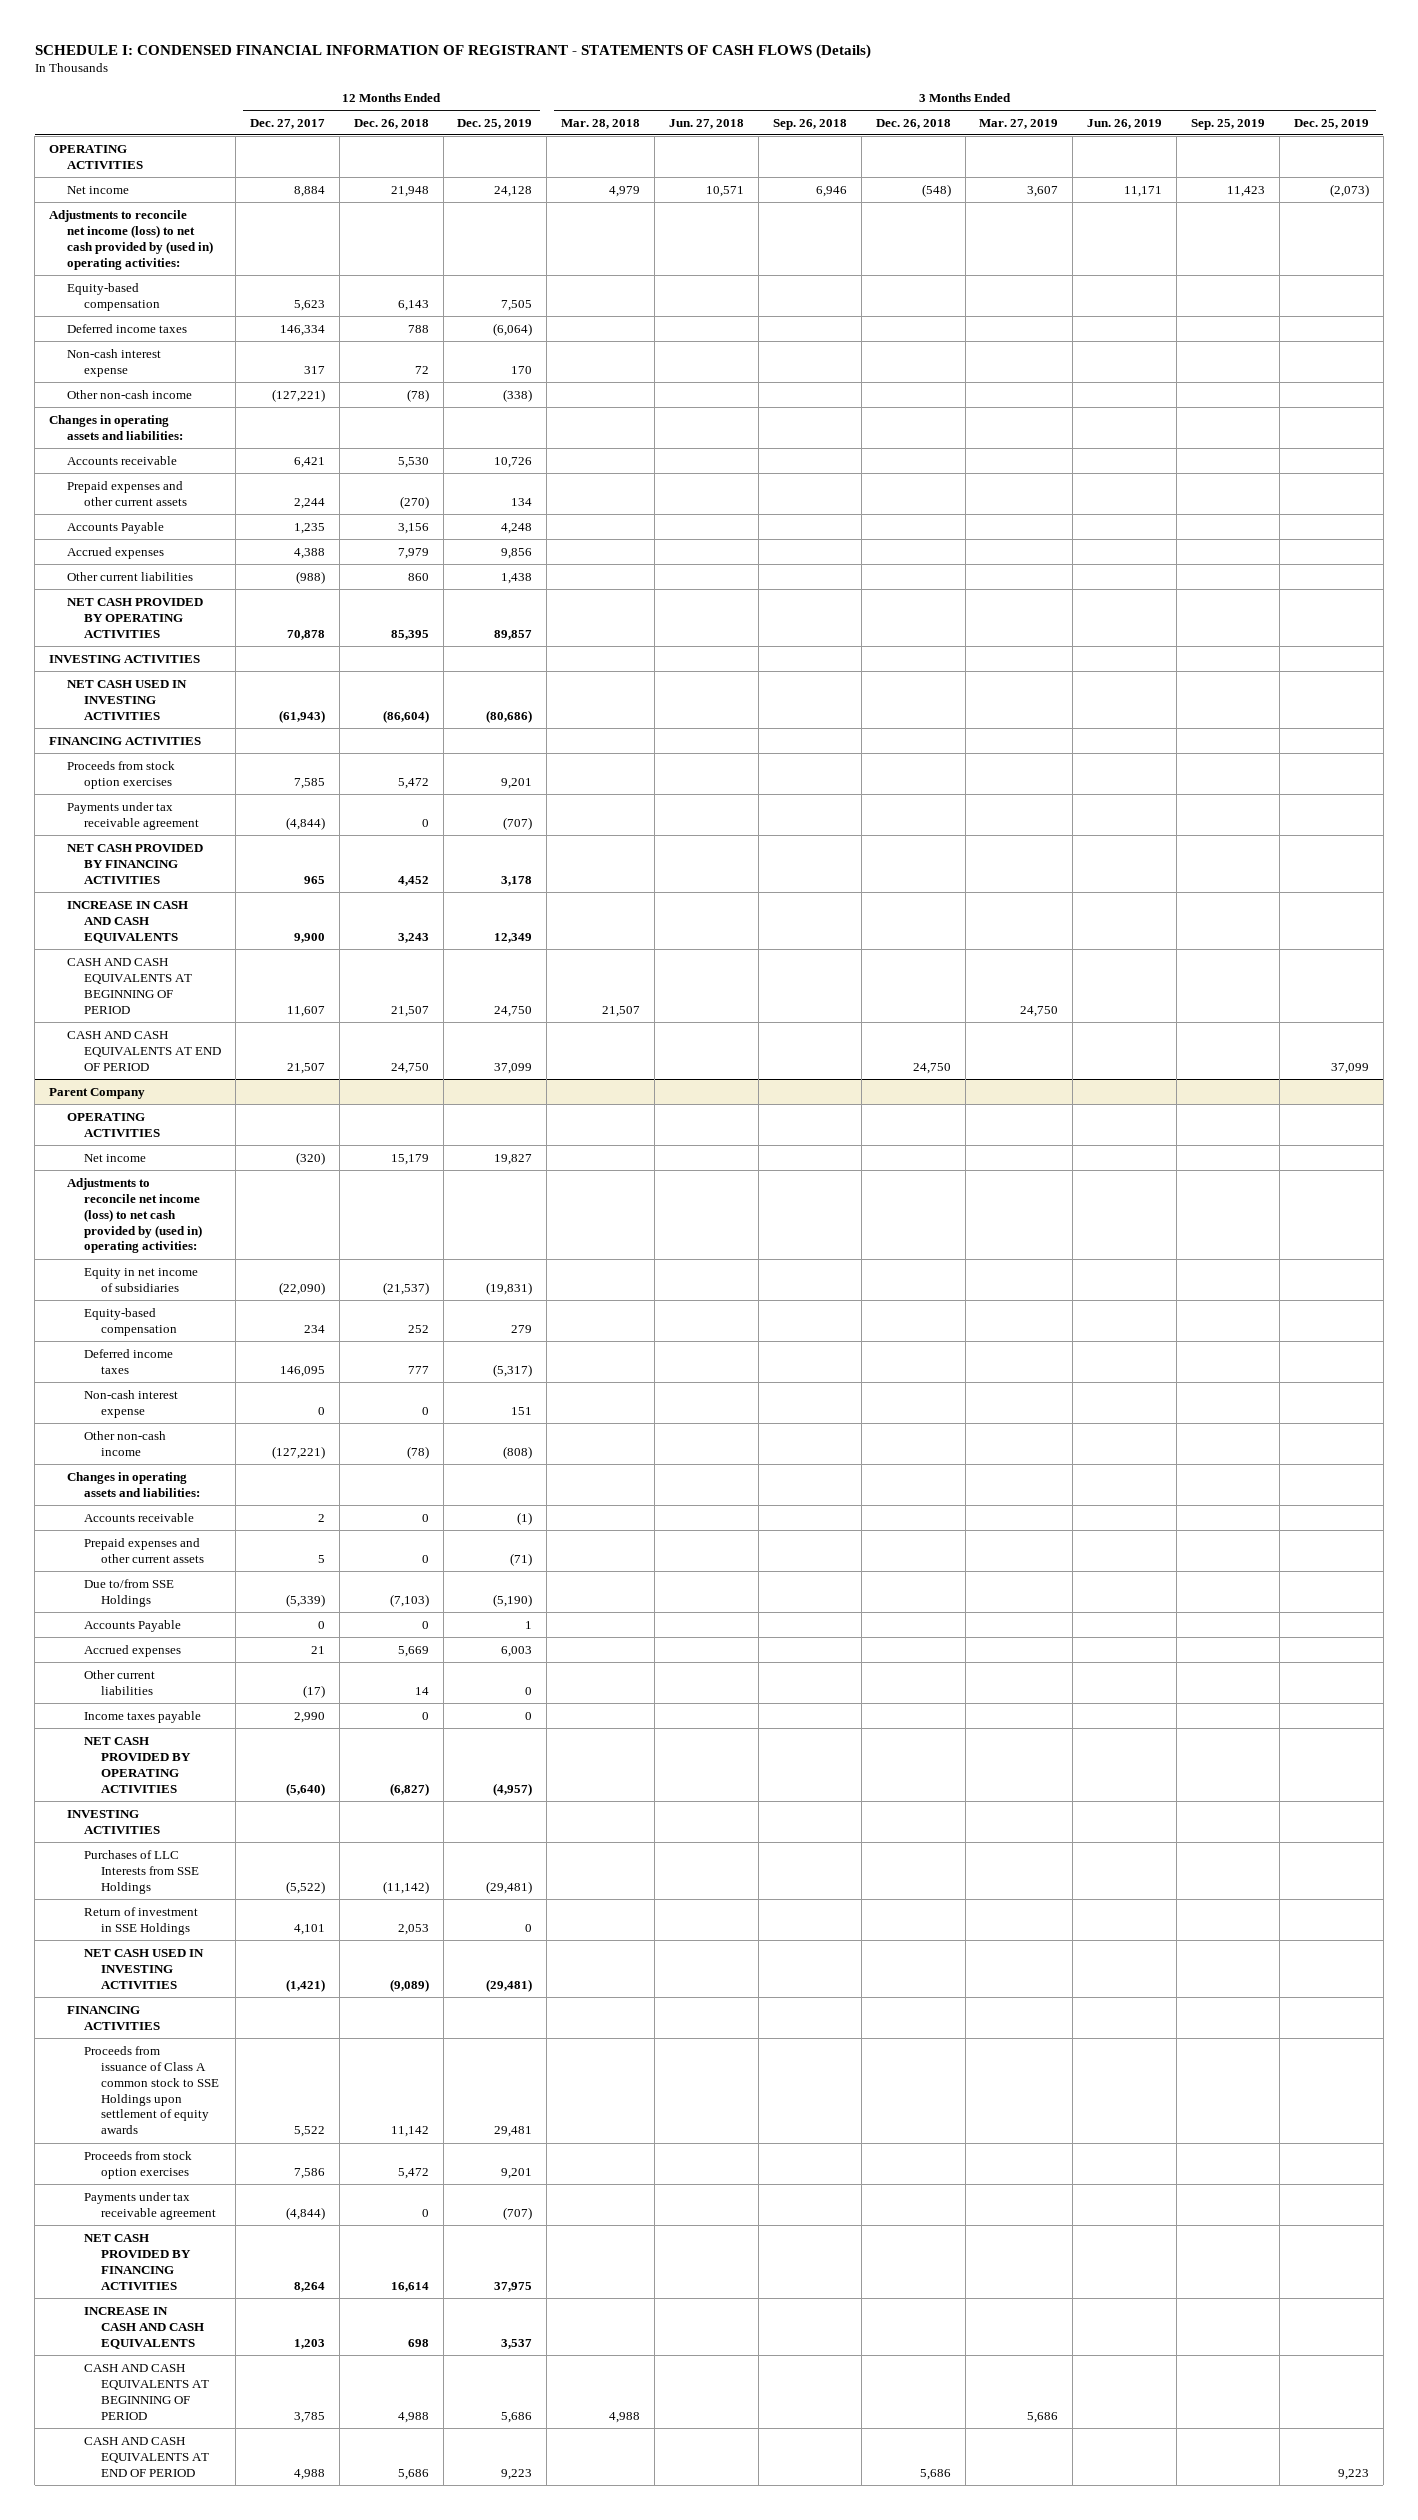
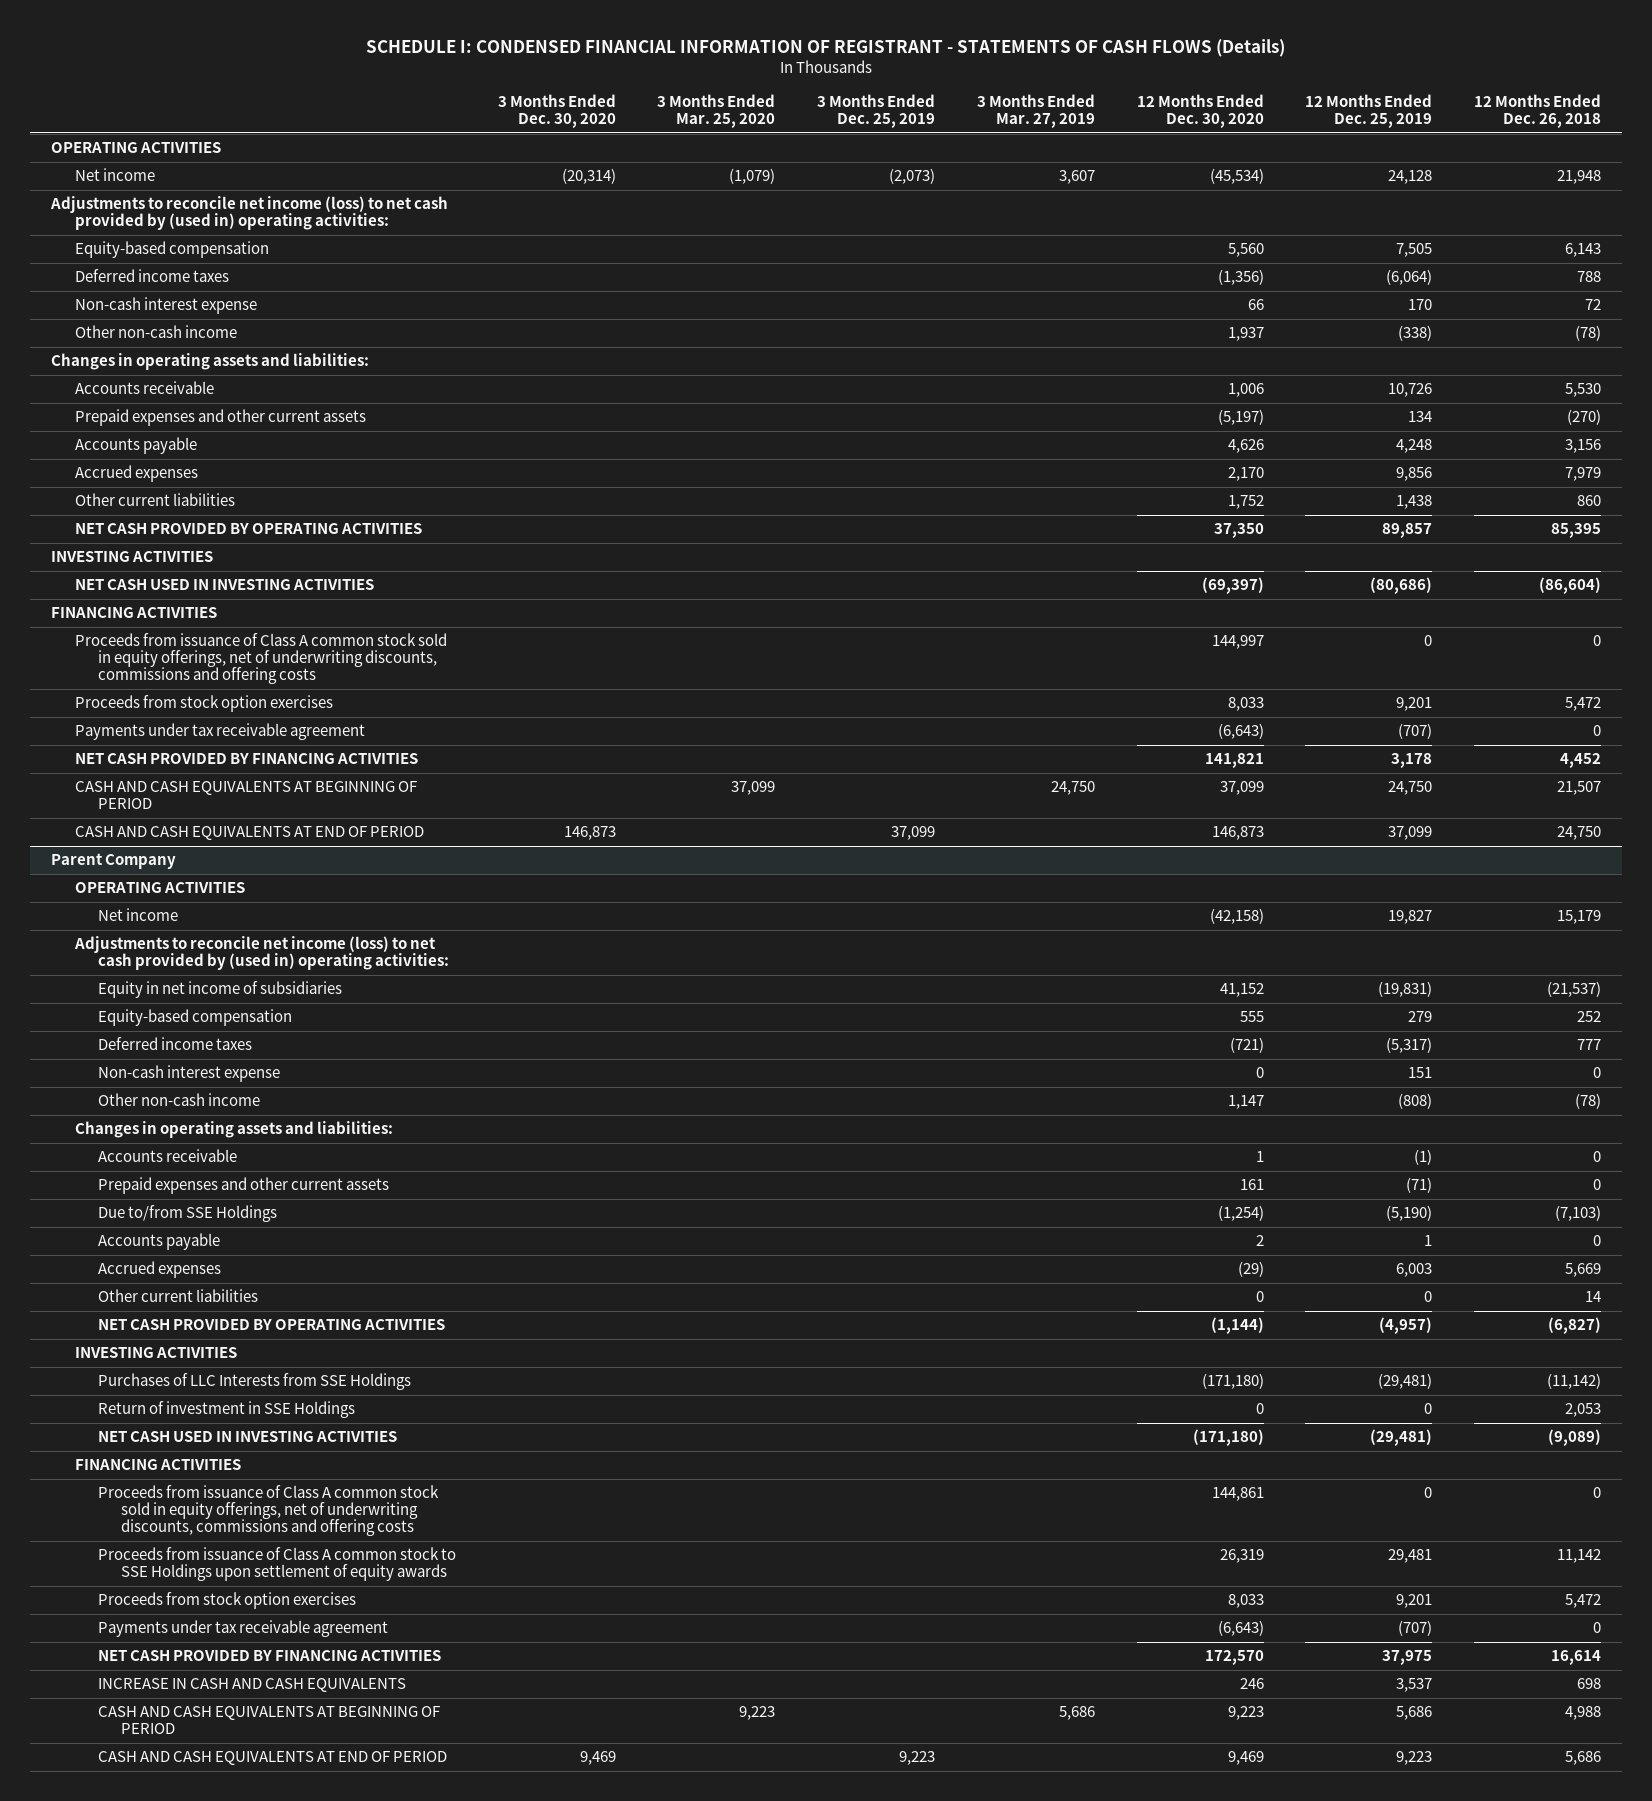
[249,118,325,129] Dec. 27, 2017 -> none
[561,118,641,129] Mar. 28, 2018 -> none
[669,118,745,129] Jun. 27, 2018 -> none
[772,118,847,130] Sep. 26, 2018 -> none
[875,118,951,129] Dec. 26, 2018 -> none
[1087,118,1163,129] Jun. 26, 2019 -> none
[1190,118,1265,130] Sep. 25, 2019 -> none
none -> [497,94,616,129] 3 Months Ended Dec. 30, 2020
none -> [657,94,776,129] 3 Months Ended Mar. 25, 2020
none -> [1136,94,1264,129] 12 Months Ended Dec. 30, 2020
[66,521,164,534] Accounts Payable -> [74,437,197,455] Accounts payable
none -> [74,633,447,685] Proceeds from issuance of Class A common stock sold in equity offerings, net of underwriting discounts, commissions and offering costs
[66,900,188,943] INCREASE IN CASH AND CASH EQUIVALENTS -> none
[84,1619,182,1632] Accounts Payable -> [97,1233,220,1251] Accounts payable
[84,1710,202,1723] Income taxes payable -> none
none -> [97,1485,439,1537] Proceeds from issuance of Class A common stock sold in equity offerings, net of underwriting discounts, commissions and offering costs

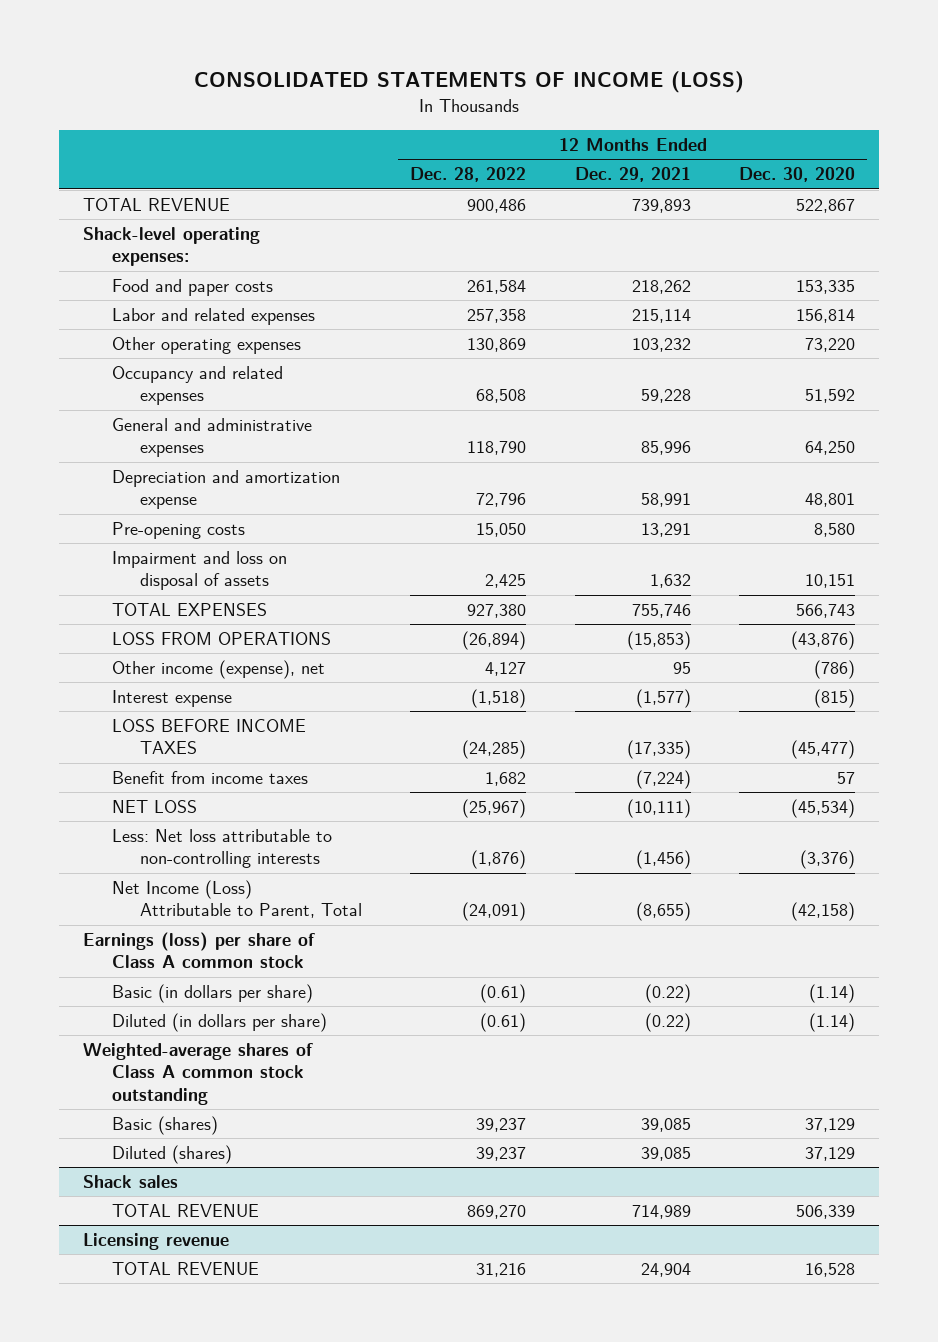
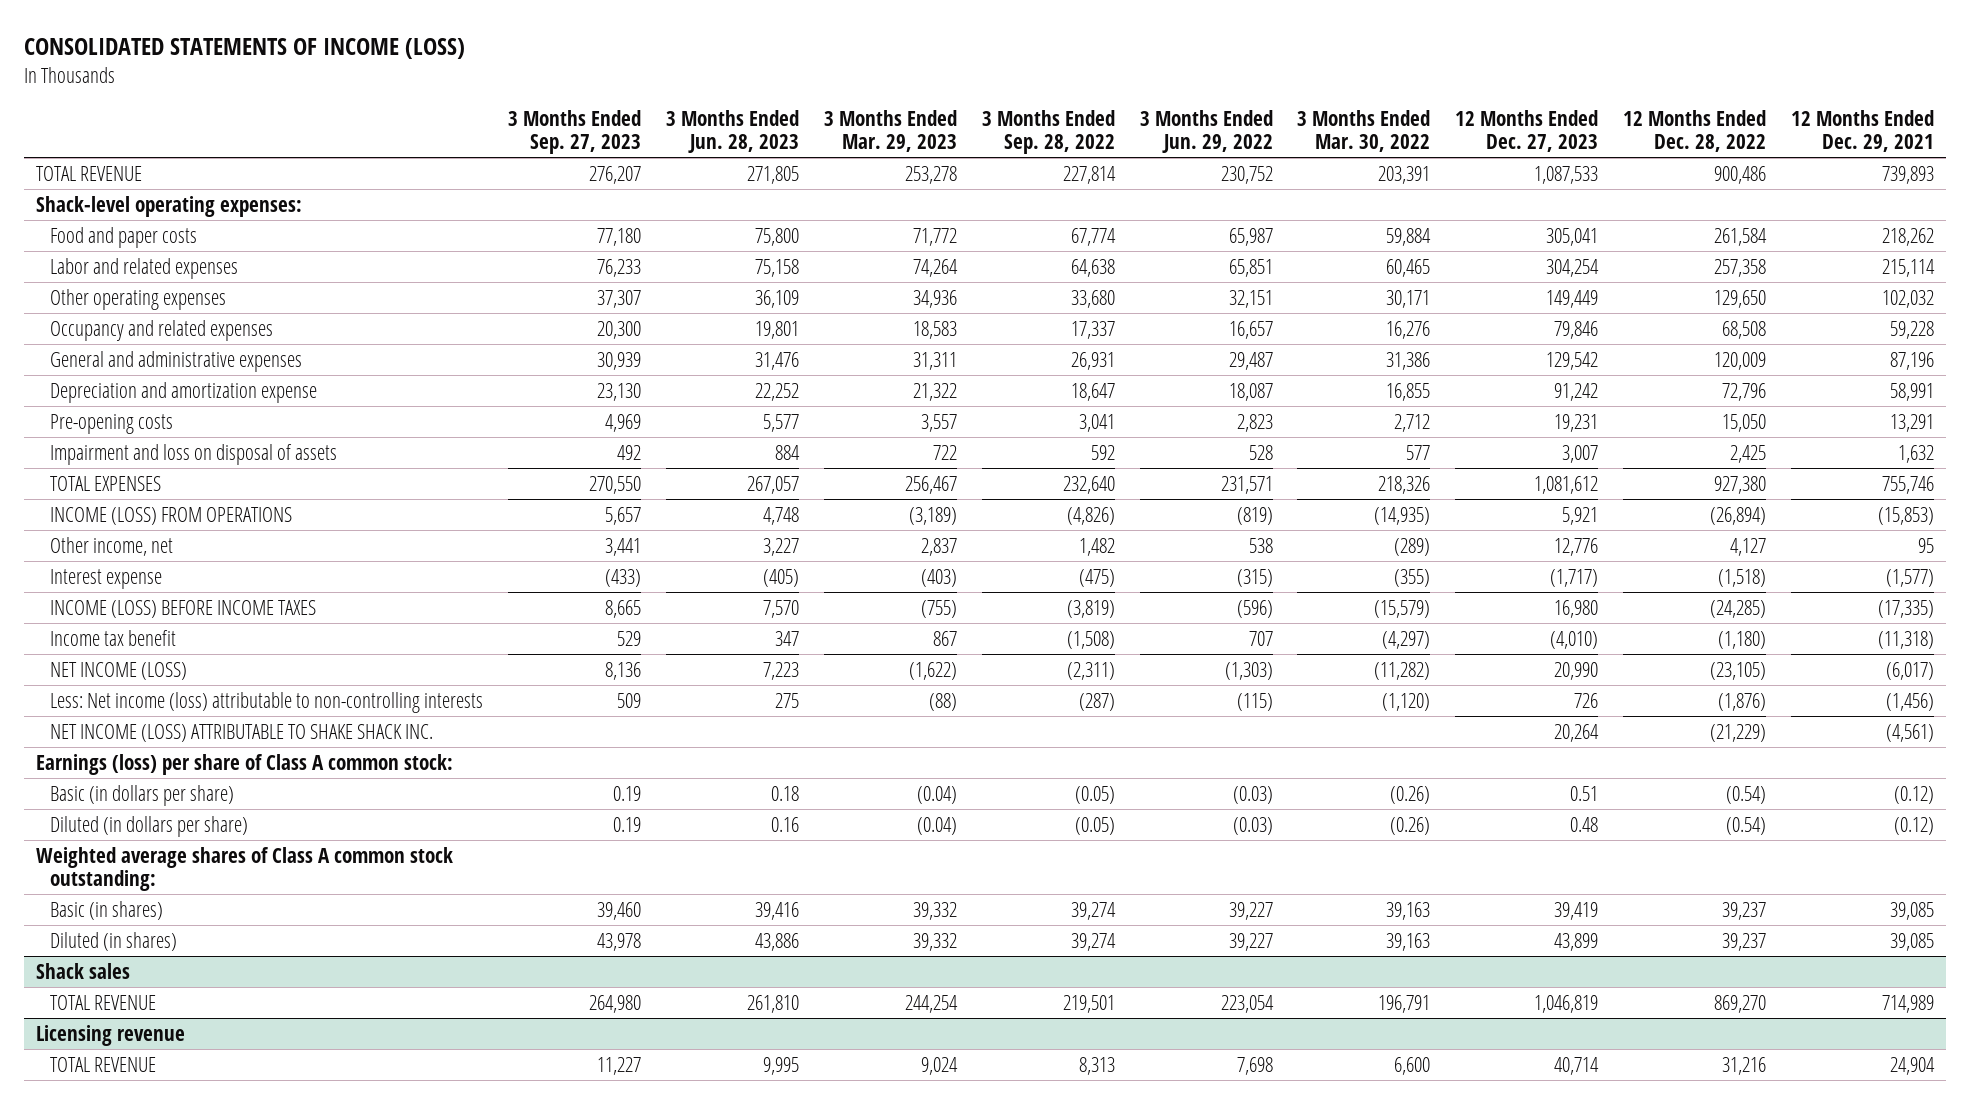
[738,167,855,183] Dec. 30, 2020 -> none
none -> [508,109,642,155] 3 Months Ended Sep. 27, 2023
none -> [666,109,800,154] 3 Months Ended Jun. 28, 2023
none -> [823,109,957,153] 3 Months Ended Mar. 29, 2023
none -> [981,109,1115,155] 3 Months Ended Sep. 28, 2022
none -> [1139,109,1273,154] 3 Months Ended Jun. 29, 2022
none -> [1297,109,1431,153] 3 Months Ended Mar. 30, 2022
none -> [1455,109,1599,153] 12 Months Ended Dec. 27, 2023
[467,338,527,353] 130,869 -> [1714,289,1767,308] 129,650
[631,338,691,353] 103,232 -> [1881,289,1934,308] 102,032
[467,441,527,456] 118,790 -> [1714,351,1767,370] 120,009
[640,441,691,456] 85,996 -> [1889,351,1934,370] 87,196
[111,632,331,646] LOSS FROM OPERATIONS -> [50,506,293,525] INCOME (LOSS) FROM OPERATIONS
[111,660,325,680] Other income (expense), net -> [50,536,174,556] Other income, net
[111,719,306,755] LOSS BEFORE INCOME TAXES -> [50,599,317,618] INCOME (LOSS) BEFORE INCOME TAXES
[111,771,308,785] Benefit from income taxes -> [50,629,177,646] Income tax benefit
[485,772,527,787] 1,682 -> [1718,630,1767,649] (1,180)
[635,770,691,790] (7,224) -> [1877,630,1934,649] (11,318)
[111,800,197,814] NET LOSS -> [50,661,188,680] NET INCOME (LOSS)
[462,799,527,819] (25,967) -> [1710,661,1767,680] (23,105)
[626,799,691,819] (10,111) -> [1885,661,1934,680] (6,017)
[111,829,332,869] Less: Net loss attributable to non-controlling interests -> [50,691,484,713] Less: Net income (loss) attributable to non-controlling interests
[111,880,362,919] Net Income (Loss) Attributable to Parent, Total -> [50,723,434,742] NET INCOME (LOSS) ATTRIBUTABLE TO SHAKE SHACK INC.
[462,902,527,922] (24,091) -> [1710,723,1767,742] (21,229)
[635,902,691,922] (8,655) -> [1885,723,1934,742] (4,561)
[83,932,316,969] Earnings (loss) per share of Class A common stock -> [35,753,453,775] Earnings (loss) per share of Class A common stock:
[480,984,527,1004] (0.61) -> [1726,785,1767,804] (0.54)
[644,984,691,1004] (0.22) -> [1893,785,1934,804] (0.12)
[480,1013,527,1033] (0.61) -> [1726,816,1767,835] (0.54)
[644,1013,691,1033] (0.22) -> [1893,816,1934,835] (0.12)
[83,1043,314,1105] Weighted-average shares of Class A common stock outstanding -> [35,846,453,892] Weighted average shares of Class A common stock outstanding:
[111,1116,218,1136] Basic (shares) -> [50,900,164,920] Basic (in shares)
[111,1145,232,1165] Diluted (shares) -> [50,931,178,951] Diluted (in shares)

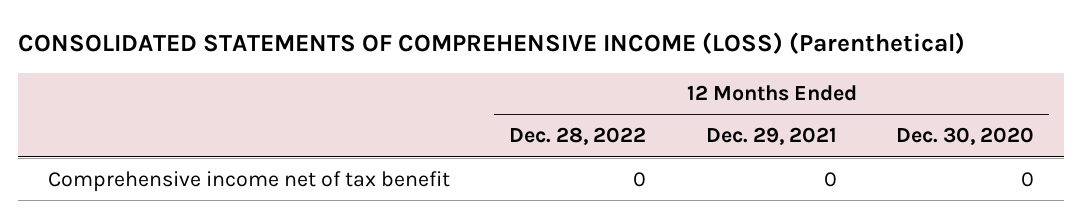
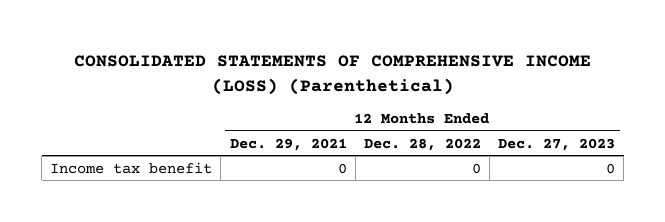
[896,127,1035,146] Dec. 30, 2020 -> none
none -> [498,137,616,151] Dec. 27, 2023
[47,170,450,192] Comprehensive income net of tax benefit -> [50,161,213,174] Income tax benefit

